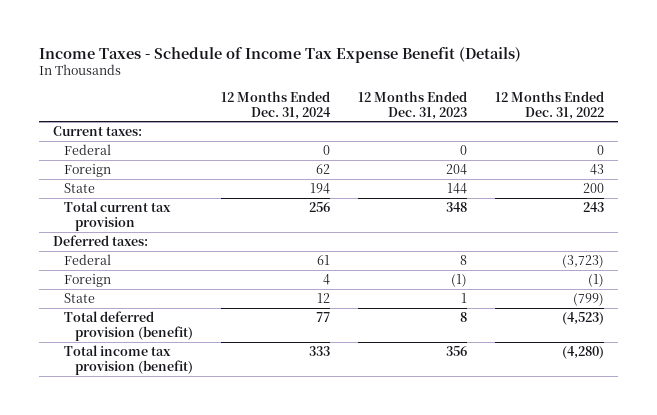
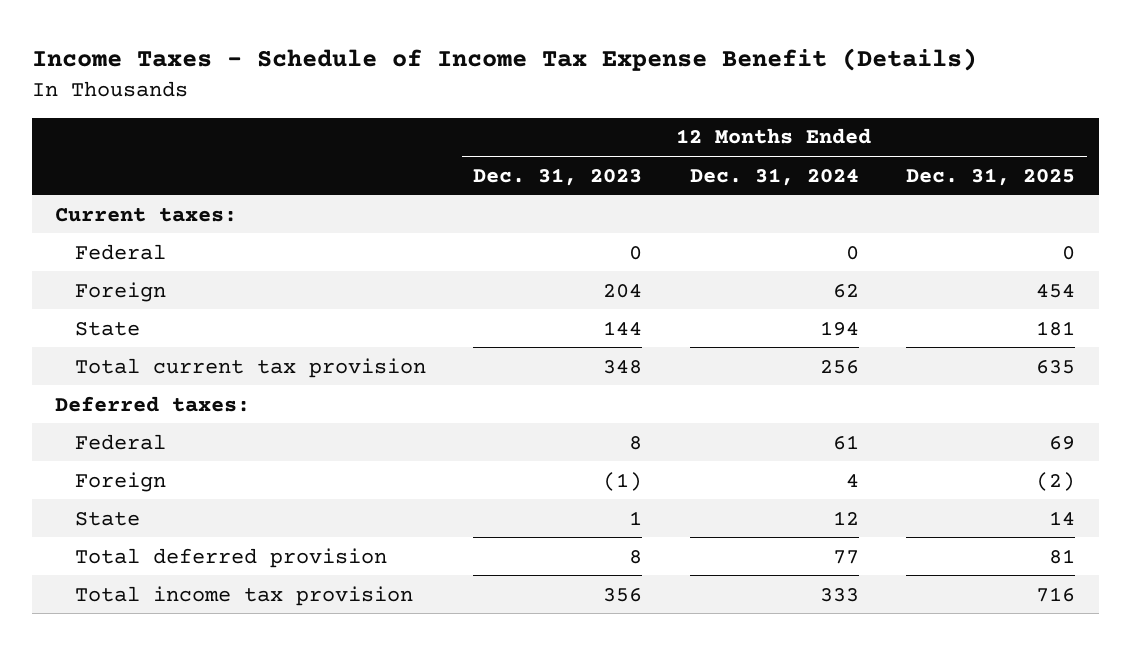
[494,90,604,120] 12 Months Ended Dec. 31, 2022 -> none
none -> [906,167,1076,186] Dec. 31, 2025
[64,310,194,341] Total deferred provision (benefit) -> [75,547,388,568] Total deferred provision
[64,344,194,375] Total income tax provision (benefit) -> [75,585,414,606] Total income tax provision

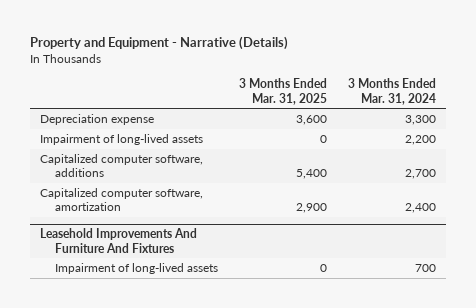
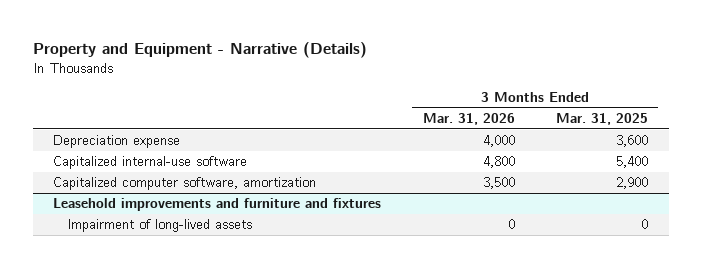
[347,78,436,105] 3 Months Ended Mar. 31, 2024 -> none
none -> [422,113,515,126] Mar. 31, 2026
[40,133,204,145] Impairment of long-lived assets -> none
[40,153,204,178] Capitalized computer software, additions -> none
none -> [53,156,248,170] Capitalized internal-use software
[40,228,198,253] Leasehold Improvements And Furniture And Fixtures -> [53,198,382,212] Leasehold improvements and furniture and fixtures

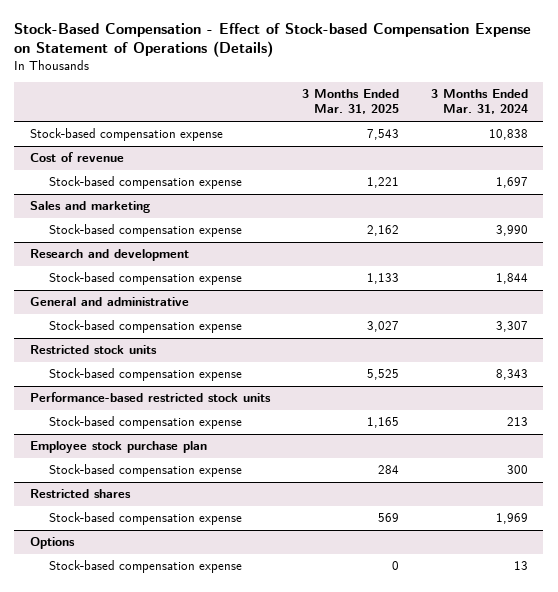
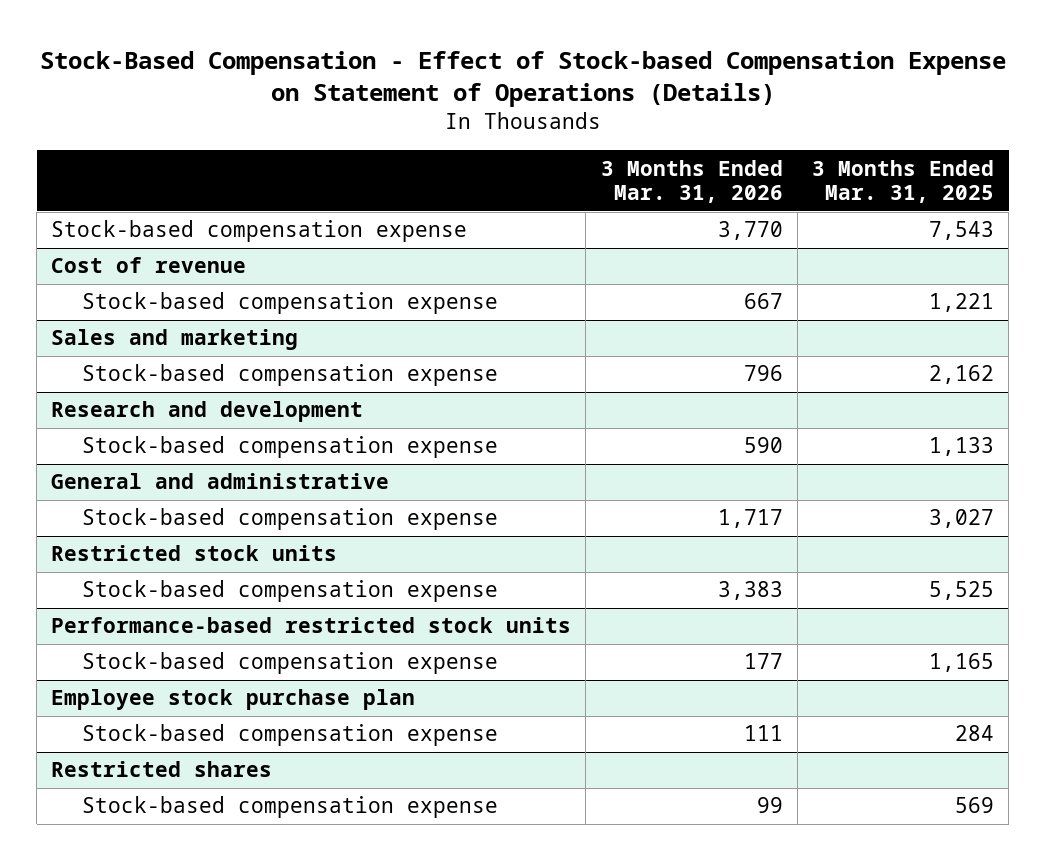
[430,89,528,115] 3 Months Ended Mar. 31, 2024 -> none
none -> [600,159,783,204] 3 Months Ended Mar. 31, 2026
[30,537,76,550] Options -> none
[48,560,242,574] Stock-based compensation expense -> none

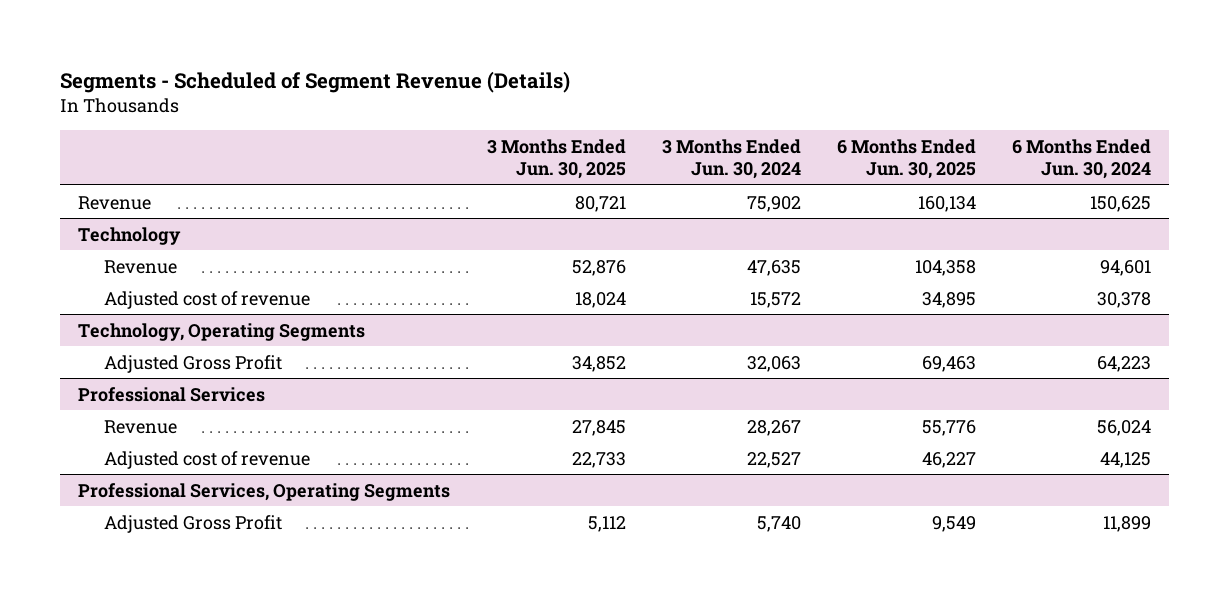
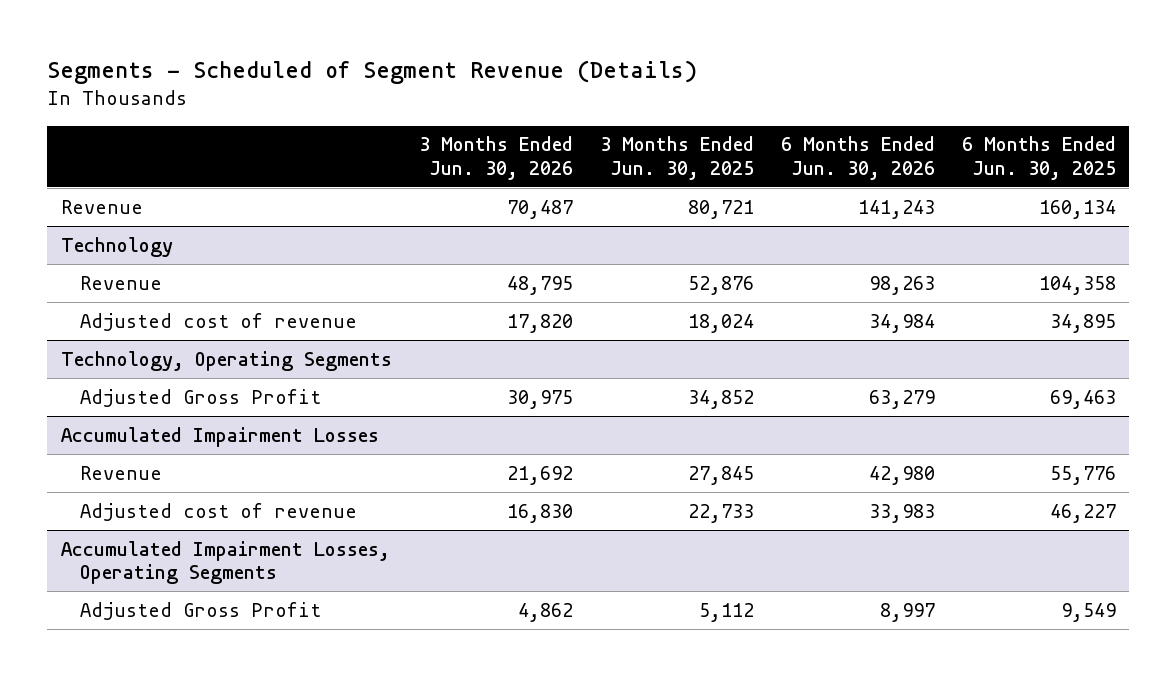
[661,138,801,180] 3 Months Ended Jun. 30, 2024 -> none
[1012,138,1152,180] 6 Months Ended Jun. 30, 2024 -> none
none -> [418,136,573,180] 3 Months Ended Jun. 30, 2026
none -> [780,136,935,180] 6 Months Ended Jun. 30, 2026
[78,386,266,402] Professional Services -> [60,426,379,447] Accumulated Impairment Losses
[78,482,451,501] Professional Services, Operating Segments -> none
none -> [60,540,390,585] Accumulated Impairment Losses, Operating Segments

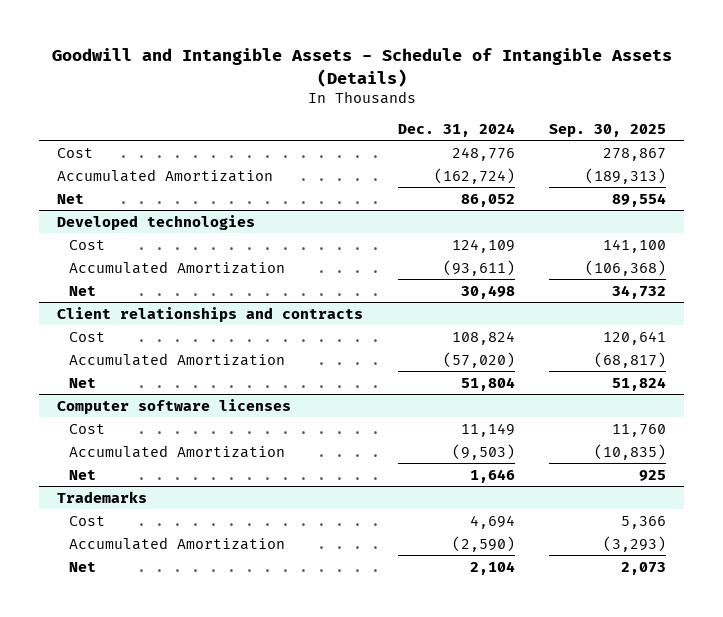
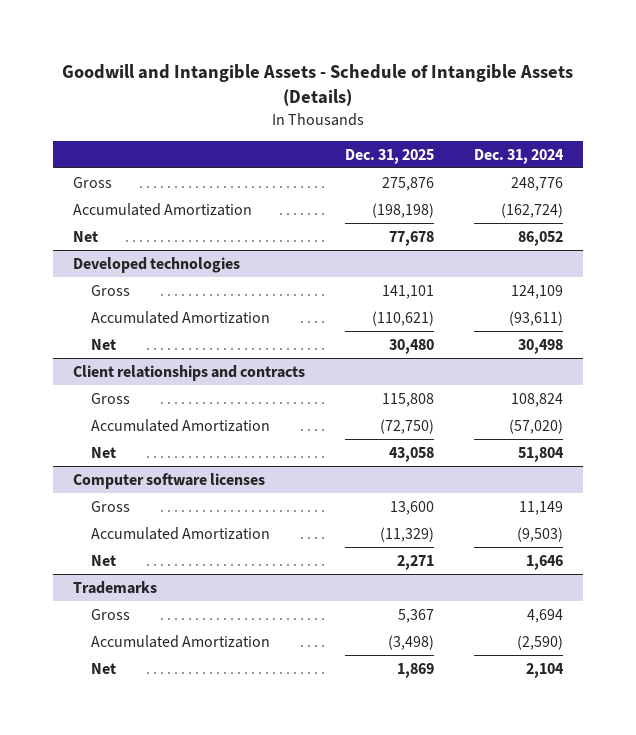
[549,123,667,137] Sep. 30, 2025 -> none
none -> [345,148,435,164] Dec. 31, 2025
[56,147,93,158] Cost -> [73,176,113,188] Gross
[68,239,105,250] Cost -> [91,284,131,296] Gross
[68,331,105,342] Cost -> [91,392,131,404] Gross
[68,423,105,434] Cost -> [91,500,131,512] Gross
[68,515,105,526] Cost -> [91,608,131,620] Gross

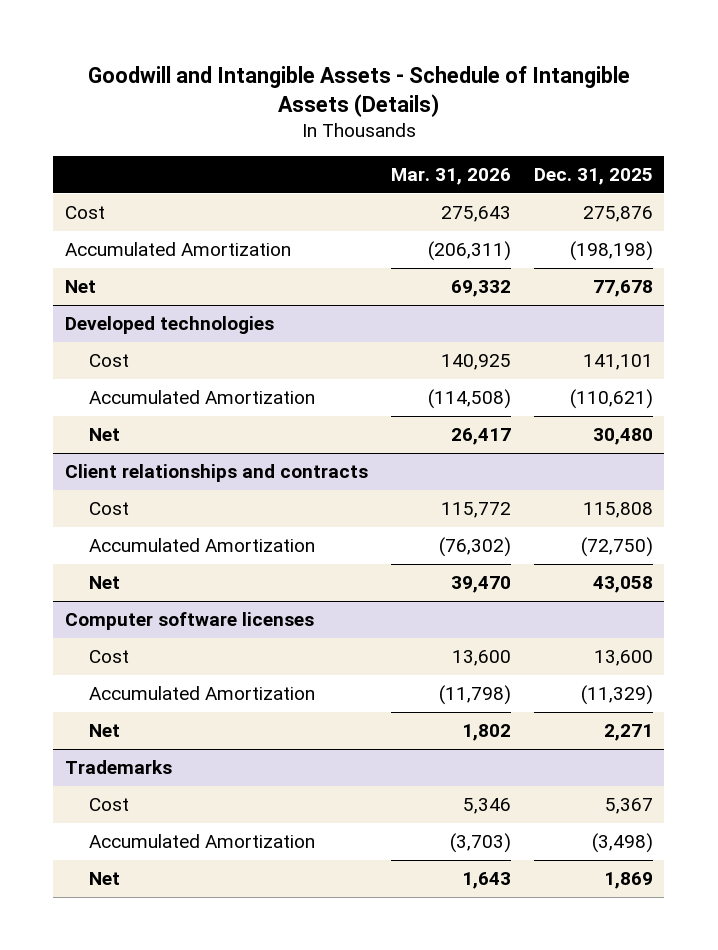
[474,148,565,164] Dec. 31, 2024 -> none
none -> [390,168,511,186] Mar. 31, 2026
[73,176,113,188] Gross -> [64,206,105,220] Cost
[91,284,131,296] Gross -> [88,354,129,368] Cost
[91,392,131,404] Gross -> [88,502,129,516] Cost
[91,500,131,512] Gross -> [88,650,129,664] Cost
[91,608,131,620] Gross -> [88,798,129,812] Cost

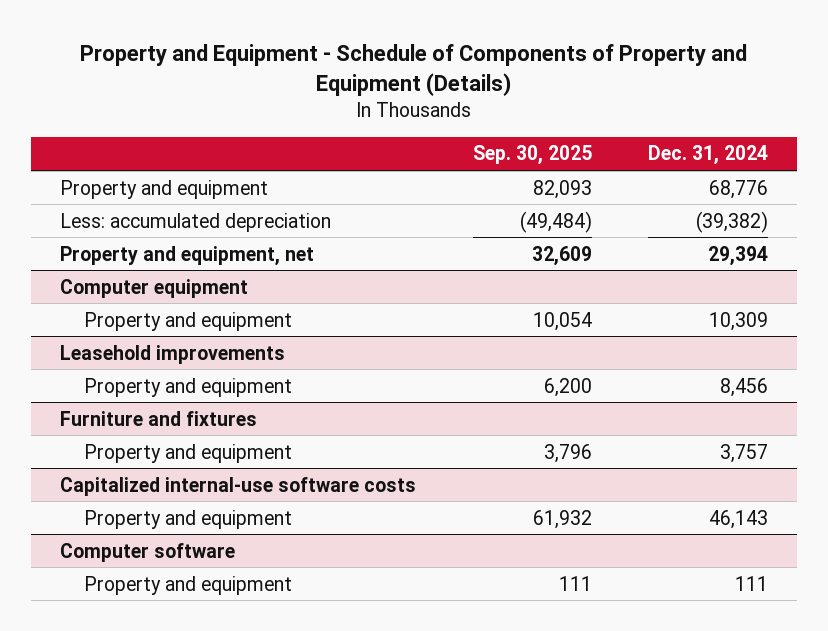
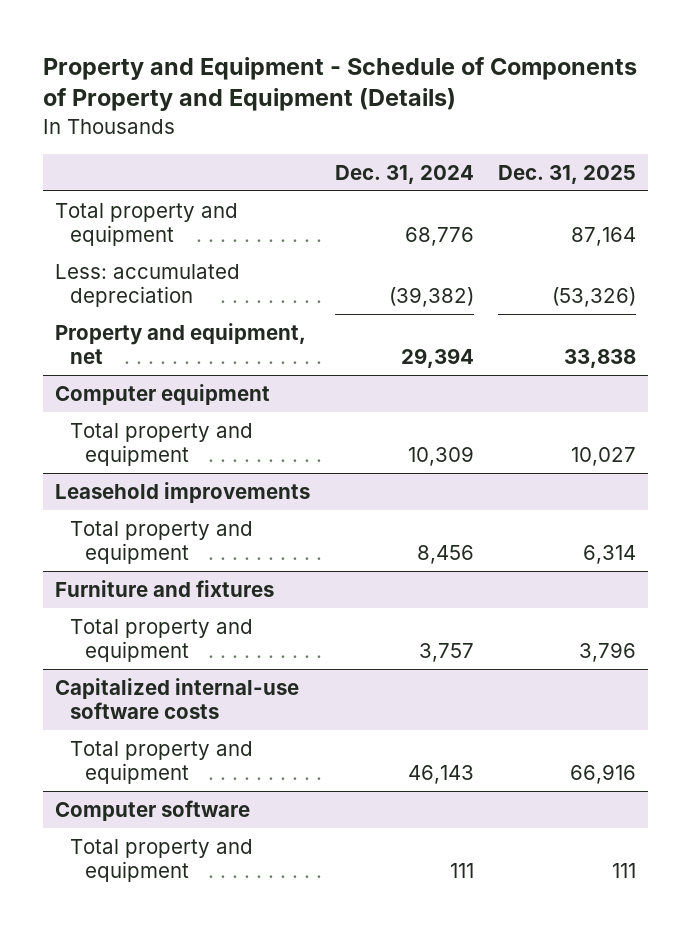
[472,145,592,166] Sep. 30, 2025 -> none
none -> [497,164,636,184] Dec. 31, 2025
[59,179,268,199] Property and equipment -> [55,202,239,246] Total property and equipment
[83,311,292,331] Property and equipment -> [70,422,254,466] Total property and equipment
[83,377,292,397] Property and equipment -> [70,520,254,564] Total property and equipment
[83,443,292,463] Property and equipment -> [70,618,254,662] Total property and equipment
[83,509,292,529] Property and equipment -> [70,740,254,784] Total property and equipment
[83,575,292,595] Property and equipment -> [70,838,254,882] Total property and equipment

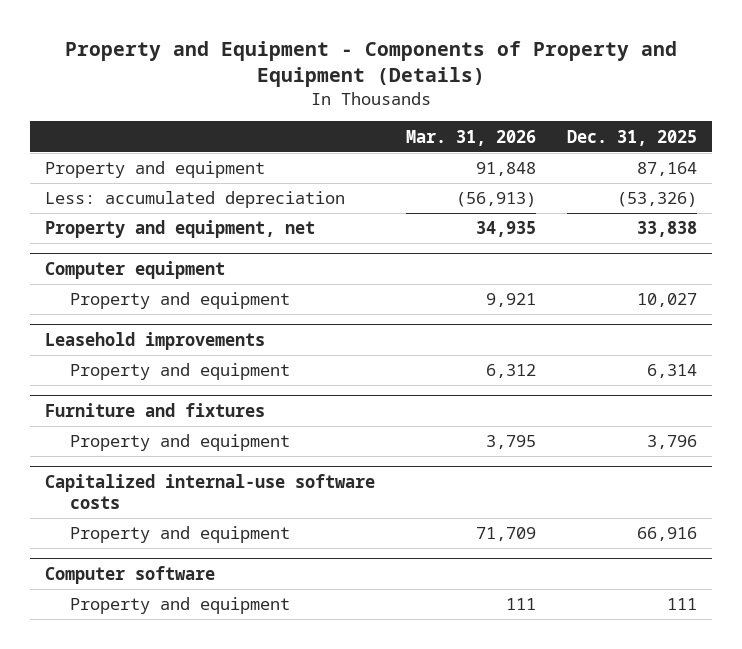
[43,56,638,112] Property and Equipment - Schedule of Components of Property and Equipment (Details) -> [64,40,677,87] Property and Equipment - Components of Property and Equipment (Details)
[334,164,474,184] Dec. 31, 2024 -> none
none -> [405,129,536,146] Mar. 31, 2026
[55,202,239,246] Total property and equipment -> [45,161,266,179] Property and equipment
[70,422,254,466] Total property and equipment -> [69,292,290,310] Property and equipment
[70,520,254,564] Total property and equipment -> [69,363,290,381] Property and equipment
[70,618,254,662] Total property and equipment -> [69,434,290,452] Property and equipment
[70,740,254,784] Total property and equipment -> [69,526,290,544] Property and equipment
[70,838,254,882] Total property and equipment -> [69,597,290,615] Property and equipment

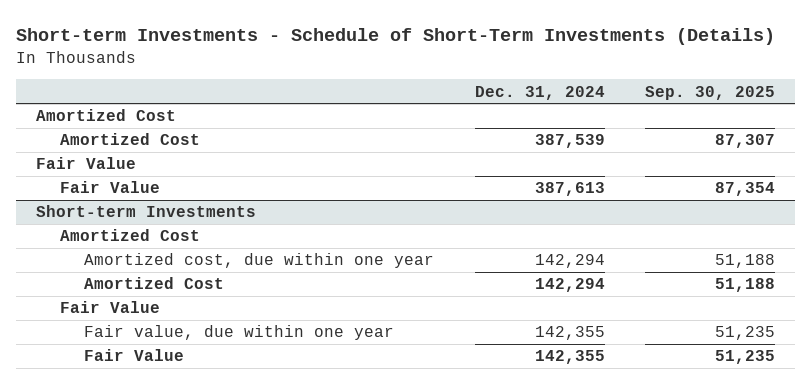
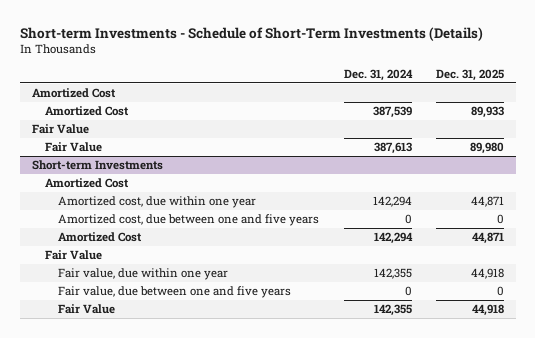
[645,85,776,100] Sep. 30, 2025 -> none
none -> [435,69,504,82] Dec. 31, 2025
none -> [58,214,320,227] Amortized cost, due between one and five years
none -> [58,286,292,299] Fair value, due between one and five years

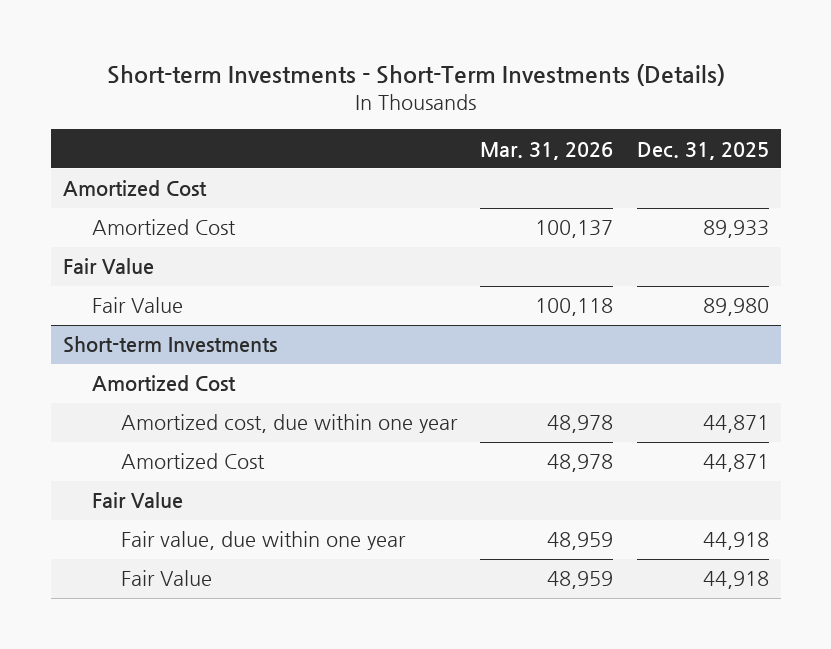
[19,26,483,41] Short-term Investments - Schedule of Short-Term Investments (Details) -> [106,64,725,87] Short-term Investments - Short-Term Investments (Details)
[343,69,413,82] Dec. 31, 2024 -> none
none -> [480,141,614,160] Mar. 31, 2026
[58,214,320,227] Amortized cost, due between one and five years -> none
[58,286,292,299] Fair value, due between one and five years -> none

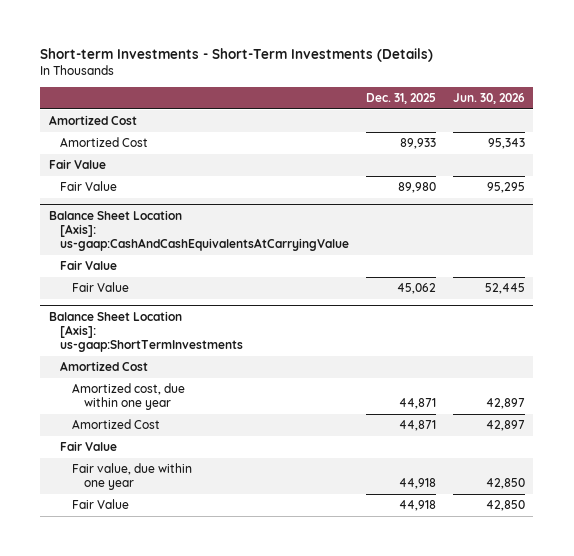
[480,141,614,160] Mar. 31, 2026 -> none
none -> [452,93,525,105] Jun. 30, 2026
[62,336,277,354] Short-term Investments -> none
none -> [48,210,350,251] Balance Sheet Location [Axis]: us-gaap:CashAndCashEquivalentsAtCarryingValue
none -> [60,260,118,271] Fair Value
none -> [72,282,130,293] Fair Value
none -> [48,311,244,352] Balance Sheet Location [Axis]: us-gaap:ShortTermInvestments

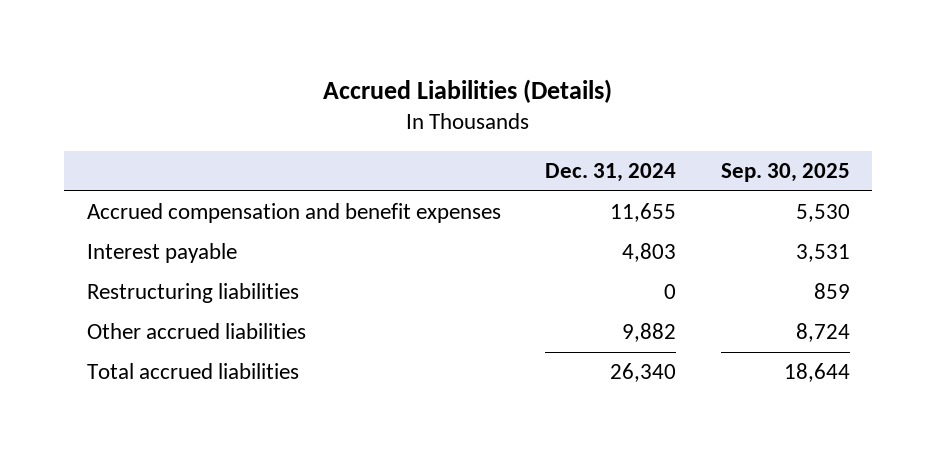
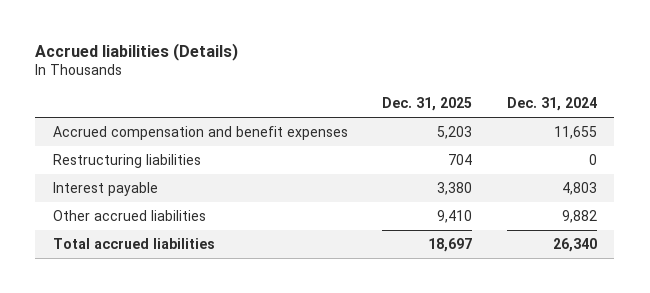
[323,78,613,103] Accrued Liabilities (Details) -> [35,42,239,61] Accrued liabilities (Details)
[720,163,850,183] Sep. 30, 2025 -> none
none -> [382,97,473,112] Dec. 31, 2025
[86,243,237,264] Interest payable -> [52,181,158,196] Interest payable

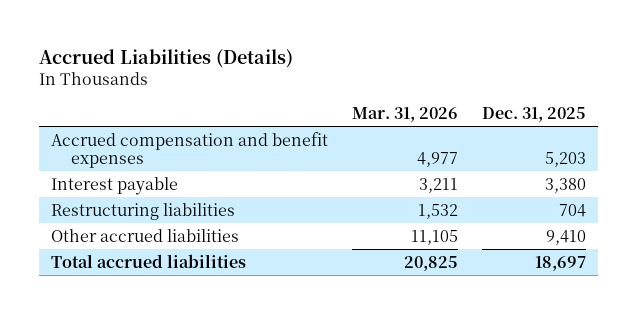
[35,42,239,61] Accrued liabilities (Details) -> [39,48,294,68] Accrued Liabilities (Details)
[506,97,597,112] Dec. 31, 2024 -> none
none -> [352,107,459,123] Mar. 31, 2026
[52,153,201,168] Restructuring liabilities -> [51,202,236,220] Restructuring liabilities

